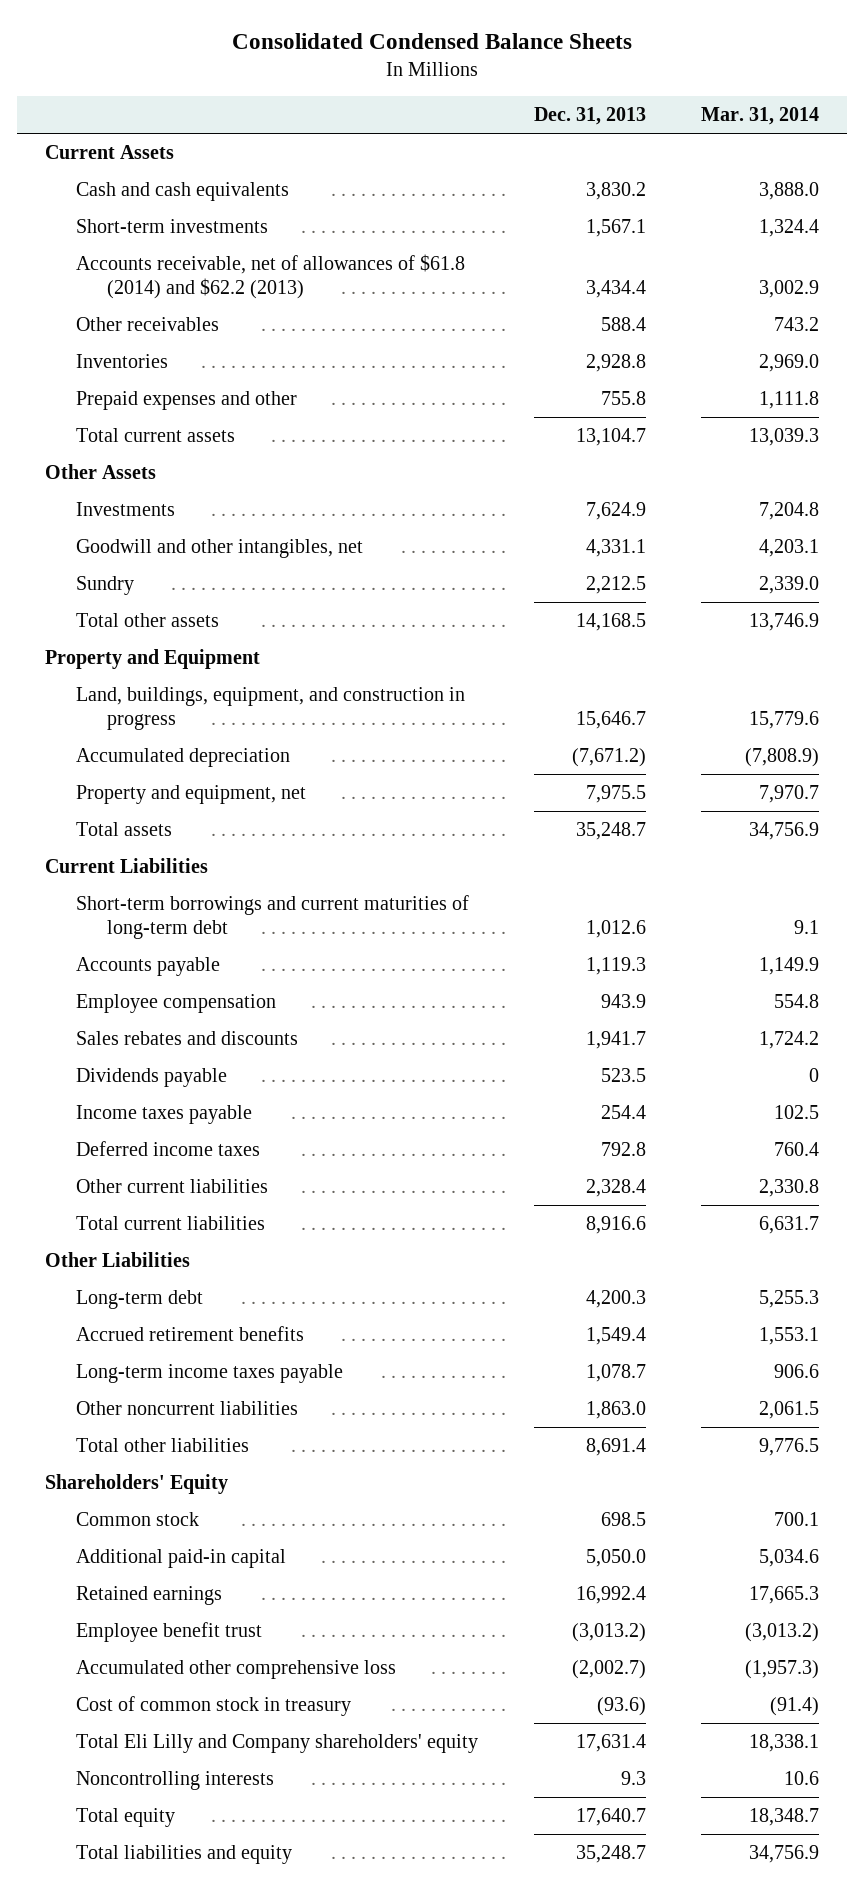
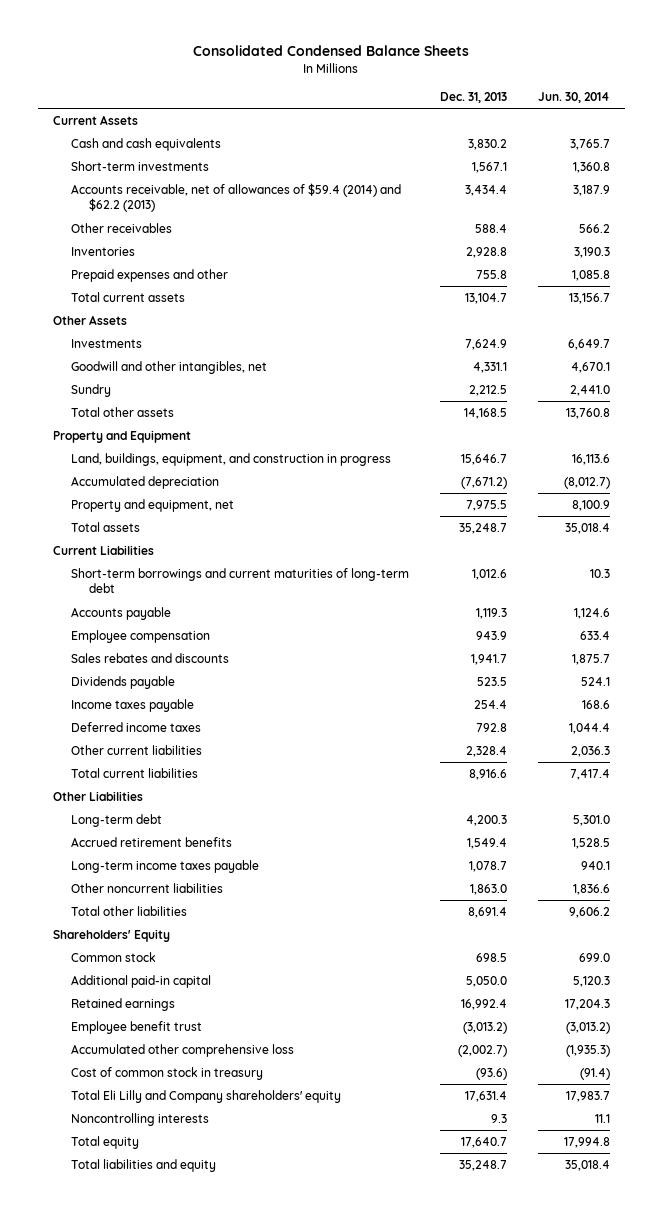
[701,106,820,125] Mar. 31, 2014 -> none
none -> [537,91,610,103] Jun. 30, 2014
[75,254,465,299] Accounts receivable, net of allowances of $61.8 (2014) and $62.2 (2013) -> [71,182,402,213] Accounts receivable, net of allowances of $59.4 (2014) and $62.2 (2013)

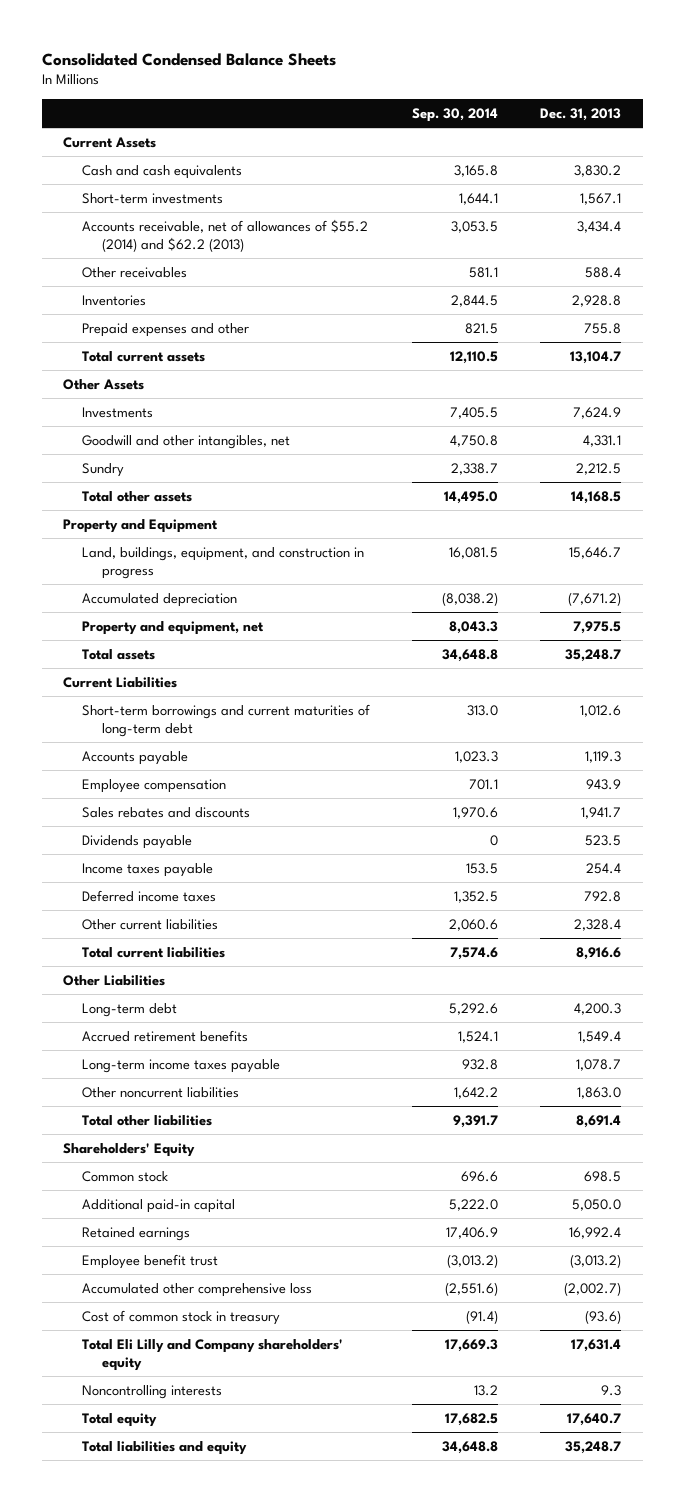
[537,91,610,103] Jun. 30, 2014 -> none
none -> [412,108,499,123] Sep. 30, 2014
[71,182,402,213] Accounts receivable, net of allowances of $59.4 (2014) and $62.2 (2013) -> [82,218,369,253] Accounts receivable, net of allowances of $55.2 (2014) and $62.2 (2013)

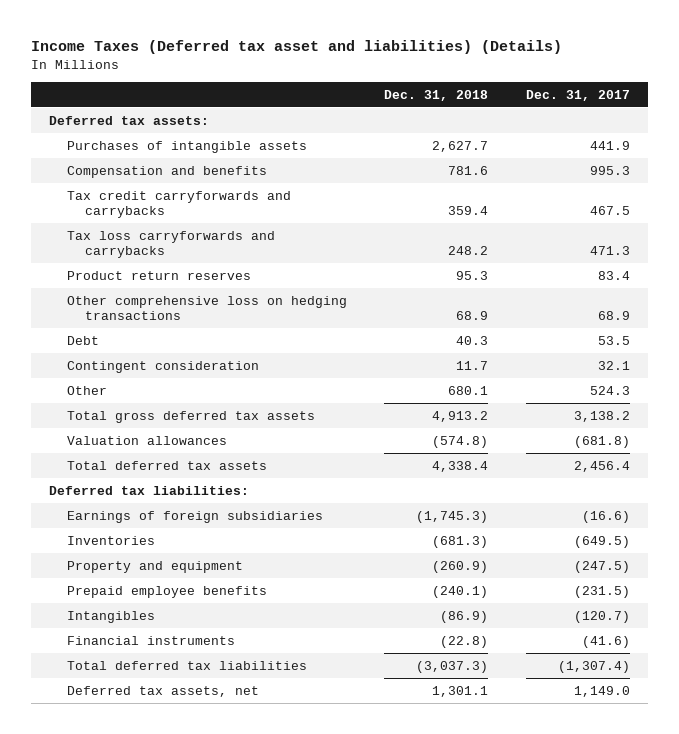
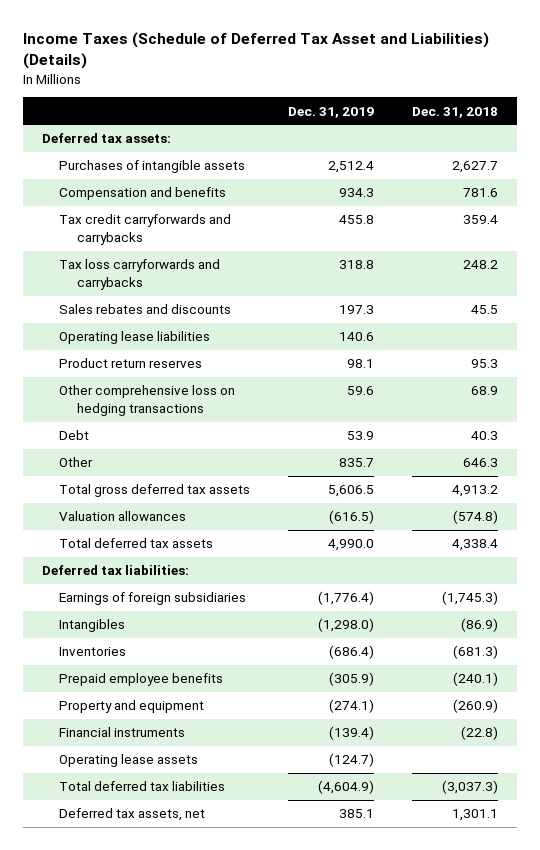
[30,40,562,55] Income Taxes (Deferred tax asset and liabilities) (Details) -> [23,32,490,70] Income Taxes (Schedule of Deferred Tax Asset and Liabilities) (Details)
[525,89,630,101] Dec. 31, 2017 -> none
none -> [288,106,375,118] Dec. 31, 2019
none -> [59,304,232,315] Sales rebates and discounts
none -> [59,331,211,345] Operating lease liabilities
[67,360,260,373] Contingent consideration -> none
[448,385,489,395] 680.1 -> [462,458,498,468] 646.3
[67,610,156,623] Intangibles -> [59,619,126,633] Intangibles
[67,560,244,573] Property and equipment -> [59,700,205,714] Property and equipment
none -> [59,754,199,768] Operating lease assets

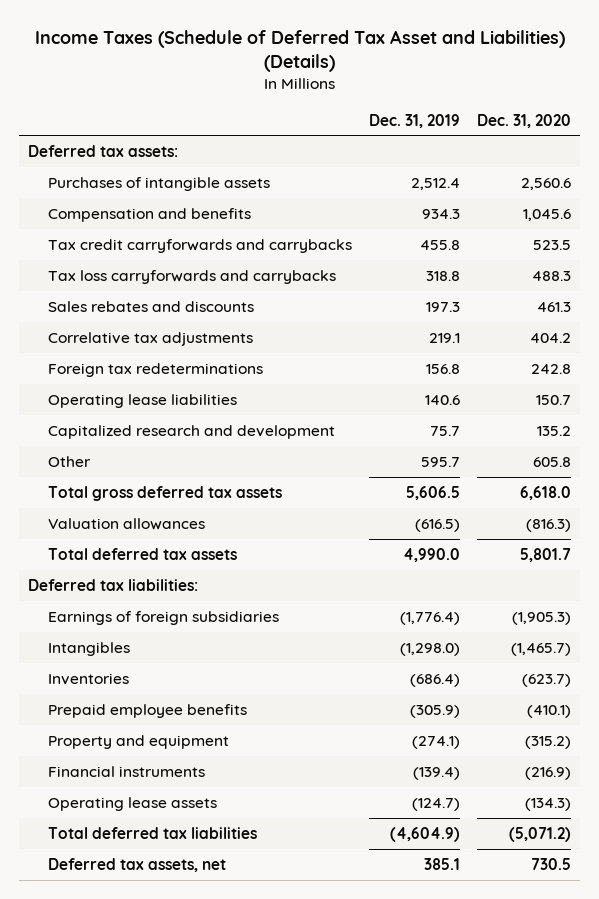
[411,106,498,118] Dec. 31, 2018 -> none
none -> [477,113,572,128] Dec. 31, 2020
none -> [47,331,253,346] Correlative tax adjustments
none -> [47,362,263,377] Foreign tax redeterminations
[59,358,203,369] Product return reserves -> none
[59,385,236,417] Other comprehensive loss on hedging transactions -> none
[59,430,90,441] Debt -> none
none -> [47,424,335,439] Capitalized research and development
[339,458,375,468] 835.7 -> [420,456,460,467] 595.7

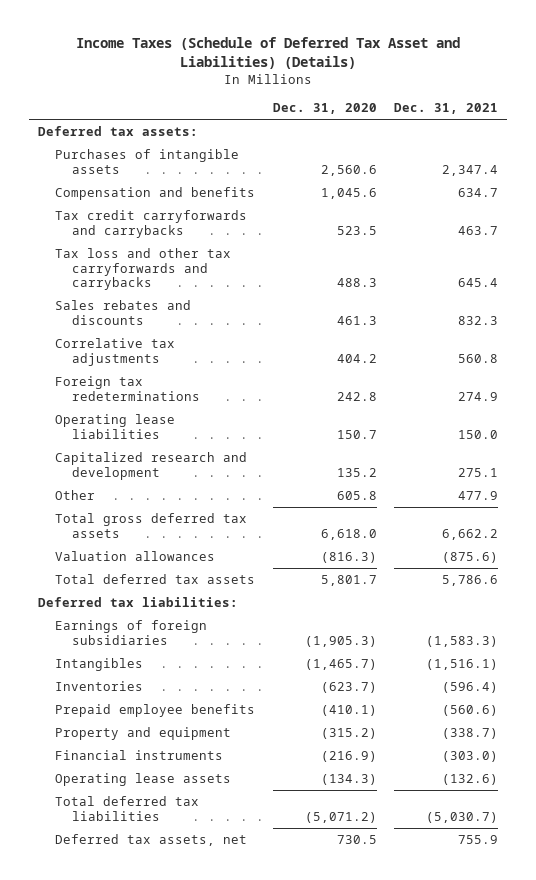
[368,113,460,128] Dec. 31, 2019 -> none
none -> [394,103,499,115] Dec. 31, 2021
[47,269,336,284] Tax loss carryforwards and carrybacks -> [54,247,231,291] Tax loss and other tax carryforwards and carrybacks

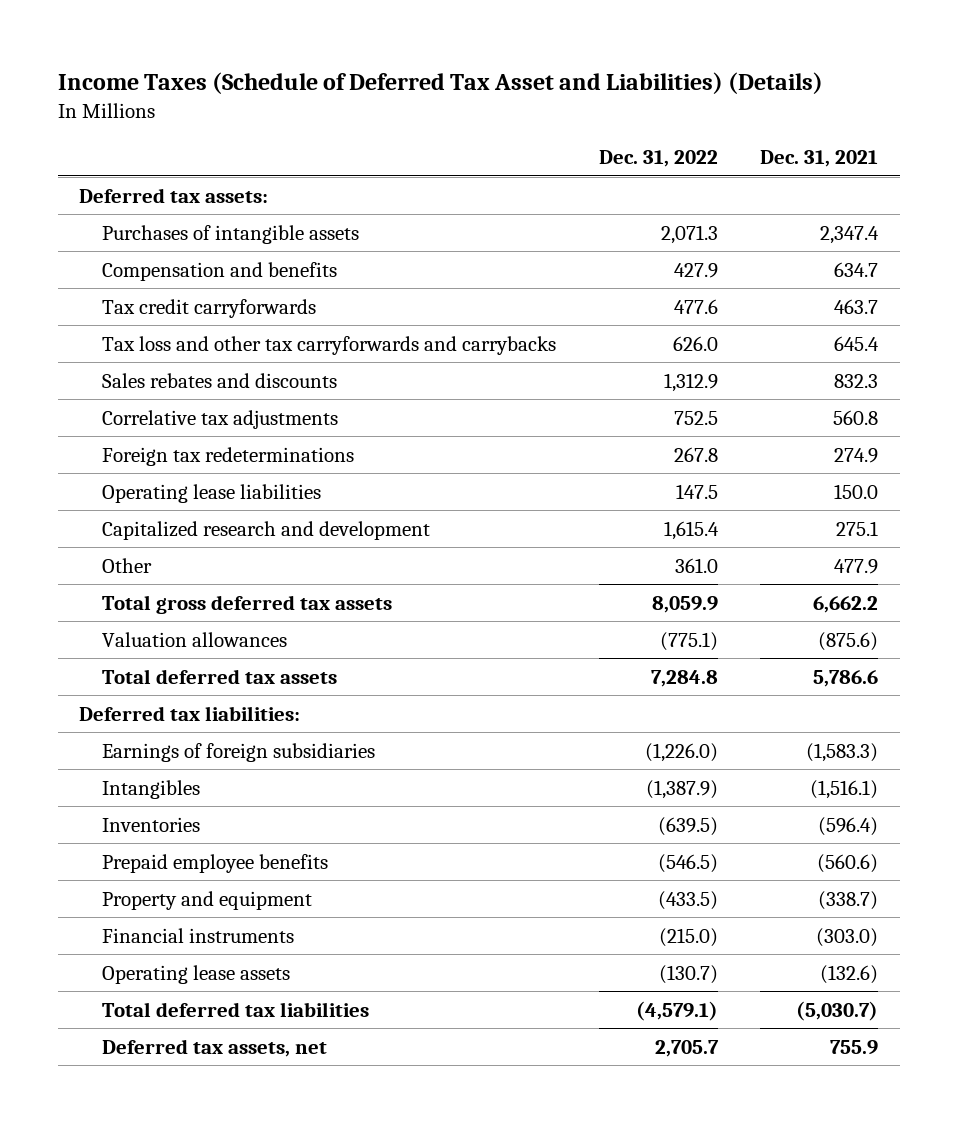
[272,103,377,115] Dec. 31, 2020 -> none
none -> [598,150,718,168] Dec. 31, 2022
[54,209,247,238] Tax credit carryforwards and carrybacks -> [101,298,316,318] Tax credit carryforwards

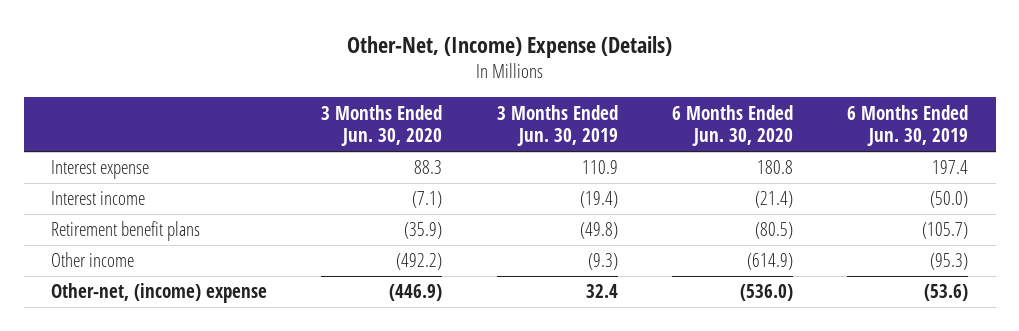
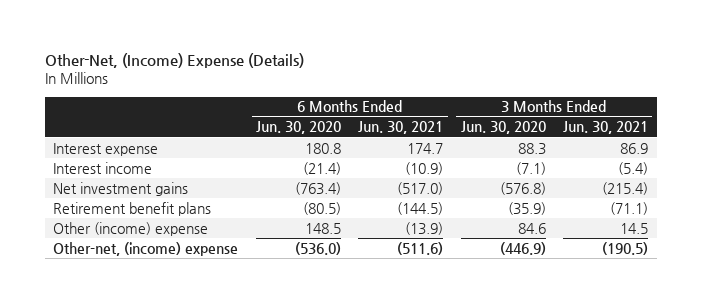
[496,104,618,147] 3 Months Ended Jun. 30, 2019 -> none
[847,104,969,147] 6 Months Ended Jun. 30, 2019 -> none
none -> [358,121,444,135] Jun. 30, 2021
none -> [563,121,649,135] Jun. 30, 2021
none -> [53,181,189,196] Net investment gains
[50,252,134,268] Other income -> [53,221,209,236] Other (income) expense
[396,253,443,271] (492.2) -> [517,222,546,234] 84.6
[746,253,793,271] (614.9) -> [304,222,341,234] 148.5

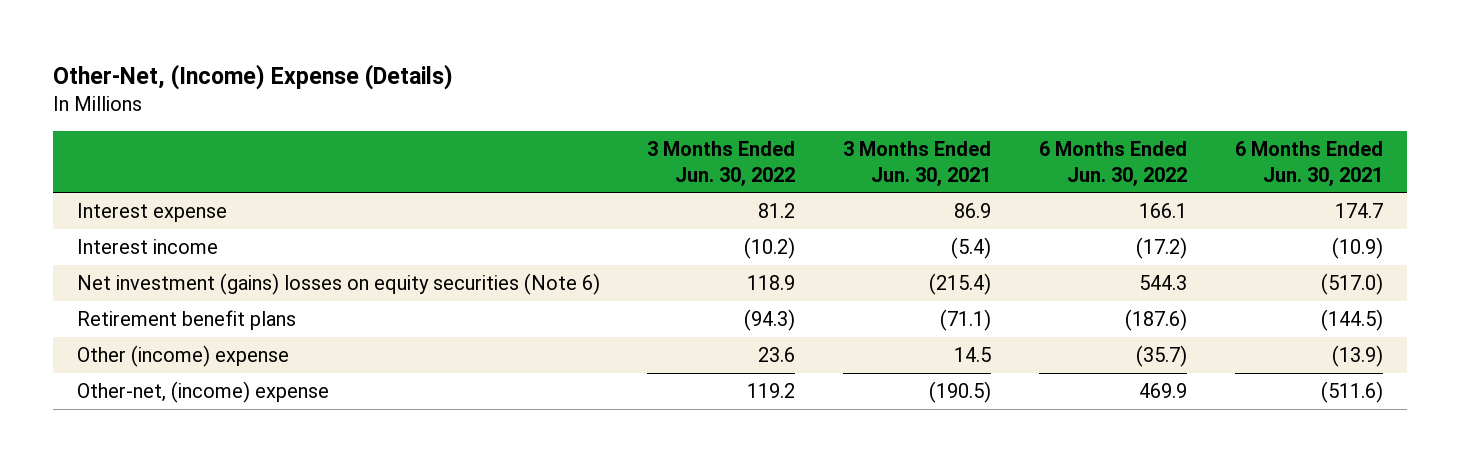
[255,121,341,135] Jun. 30, 2020 -> none
[460,121,546,135] Jun. 30, 2020 -> none
none -> [647,141,796,187] 3 Months Ended Jun. 30, 2022
none -> [1039,141,1188,187] 6 Months Ended Jun. 30, 2022
[53,181,189,196] Net investment gains -> [76,273,600,296] Net investment (gains) losses on equity securities (Note 6)

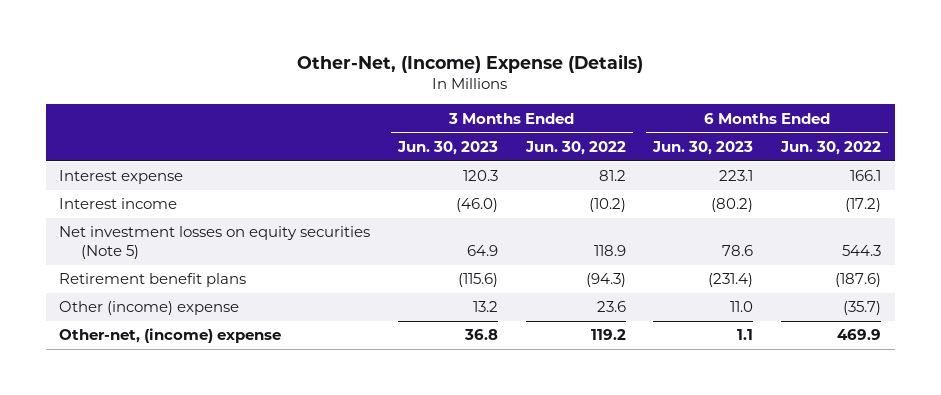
[843,141,992,187] 3 Months Ended Jun. 30, 2021 -> none
[1235,141,1384,187] 6 Months Ended Jun. 30, 2021 -> none
none -> [397,140,499,155] Jun. 30, 2023
none -> [652,140,754,155] Jun. 30, 2023
[76,273,600,296] Net investment (gains) losses on equity securities (Note 6) -> [59,226,371,259] Net investment losses on equity securities (Note 5)

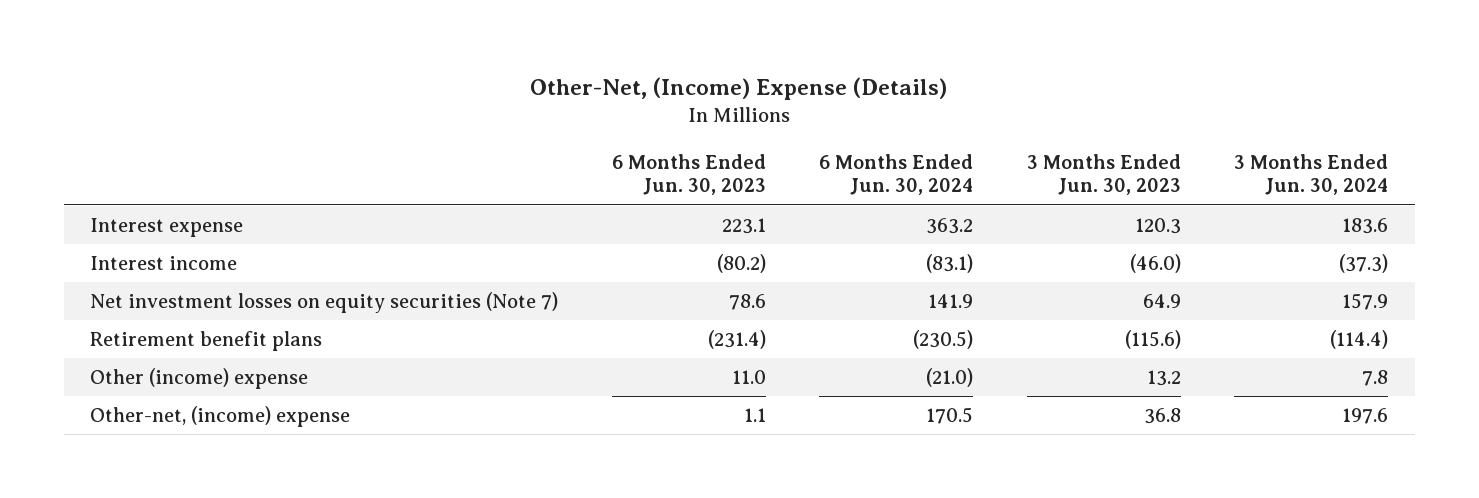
[524,140,626,155] Jun. 30, 2022 -> none
[780,140,882,155] Jun. 30, 2022 -> none
none -> [819,153,974,196] 6 Months Ended Jun. 30, 2024
none -> [1234,153,1389,196] 3 Months Ended Jun. 30, 2024
[59,226,371,259] Net investment losses on equity securities (Note 5) -> [90,292,559,314] Net investment losses on equity securities (Note 7)

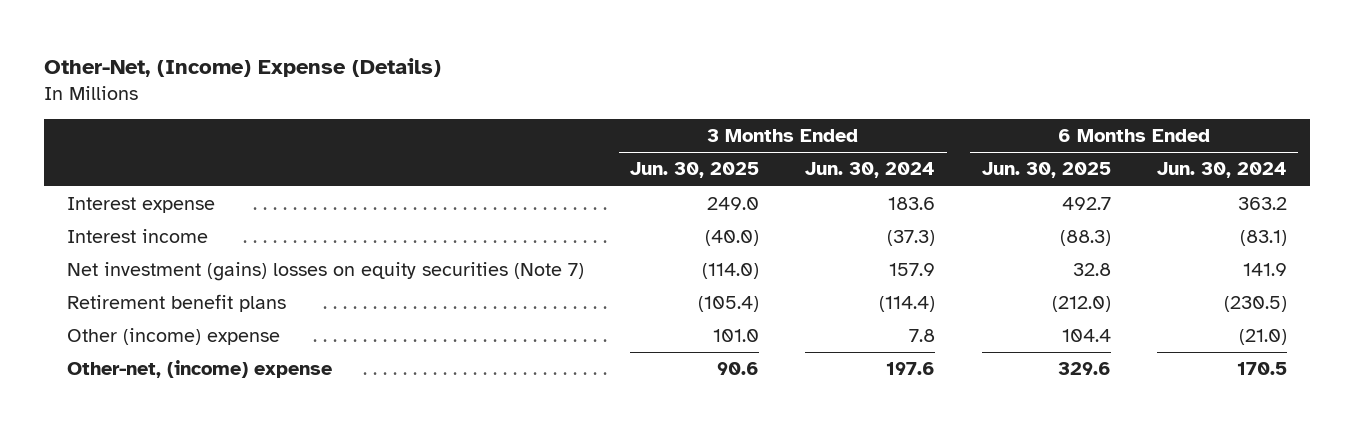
[611,153,766,196] 6 Months Ended Jun. 30, 2023 -> none
[1026,153,1181,196] 3 Months Ended Jun. 30, 2023 -> none
none -> [630,162,760,179] Jun. 30, 2025
none -> [981,162,1111,179] Jun. 30, 2025
[90,292,559,314] Net investment losses on equity securities (Note 7) -> [67,262,585,282] Net investment (gains) losses on equity securities (Note 7)

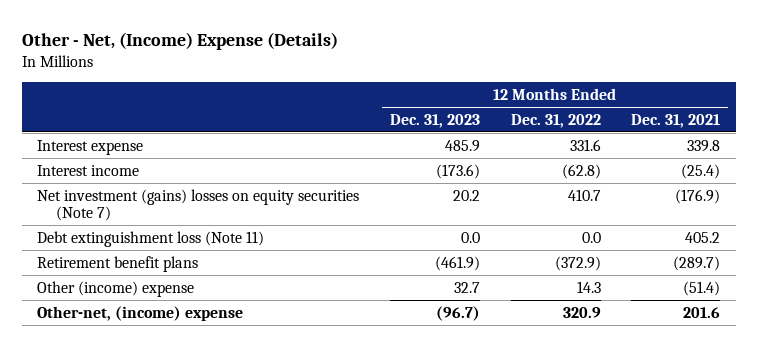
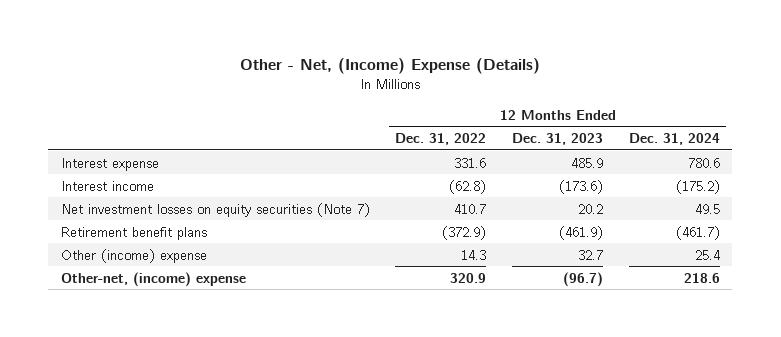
[631,113,721,128] Dec. 31, 2021 -> none
none -> [628,132,720,145] Dec. 31, 2024
[37,230,265,247] Debt extinguishment loss (Note 11) -> none
[37,188,360,222] Net investment (gains) losses on equity securities (Note 7) -> [60,202,370,217] Net investment losses on equity securities (Note 7)

